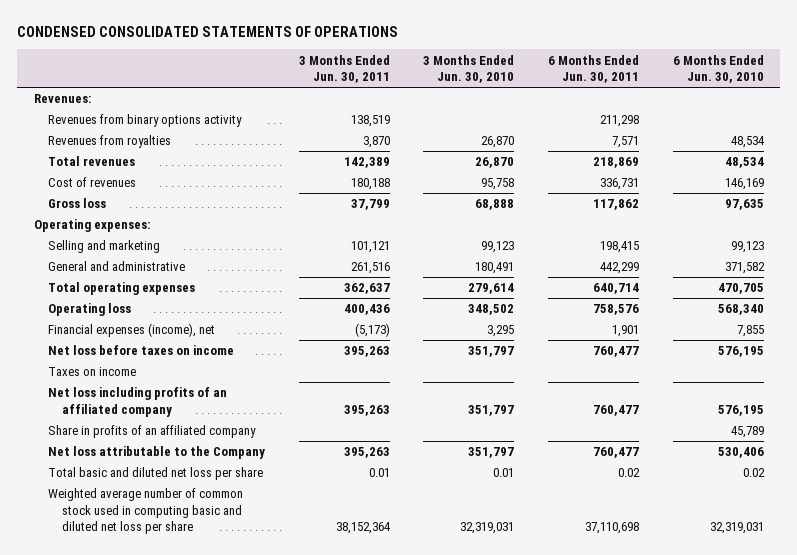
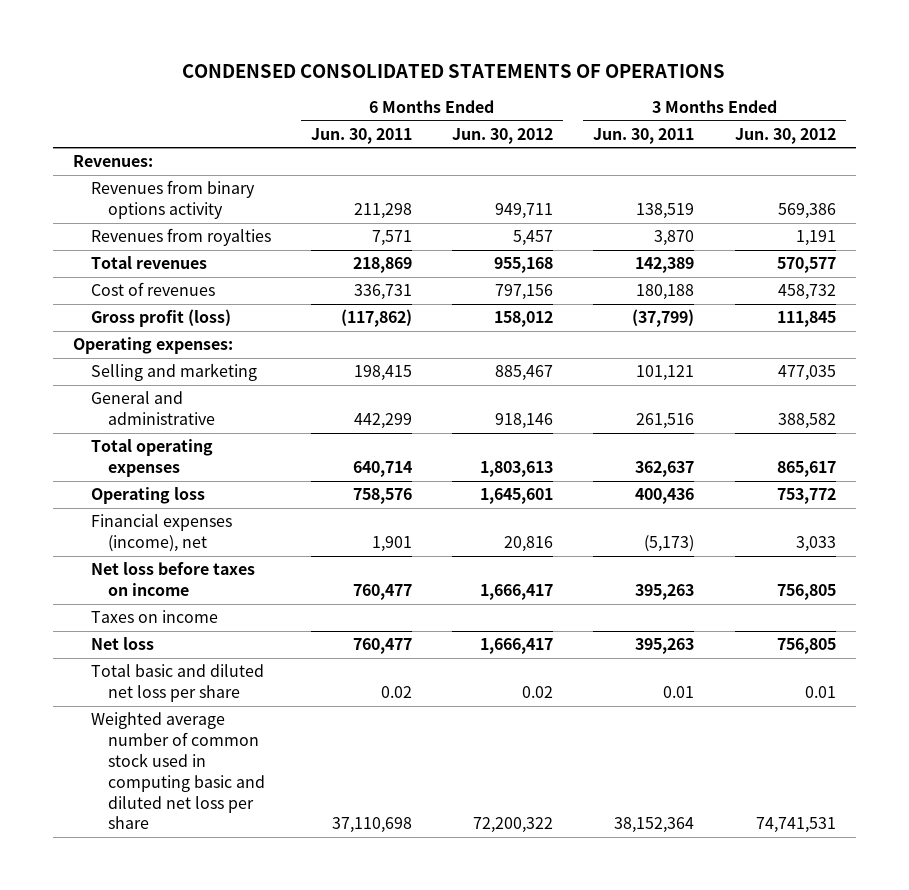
[423,54,515,84] 3 Months Ended Jun. 30, 2010 -> none
[672,54,764,84] 6 Months Ended Jun. 30, 2010 -> none
none -> [452,127,554,144] Jun. 30, 2012
none -> [734,127,836,144] Jun. 30, 2012
[47,198,106,209] Gross loss -> [90,309,231,328] Gross profit (loss)
[350,199,390,211] 37,799 -> [632,309,695,328] (37,799)
[592,199,639,211] 117,862 -> [340,309,412,328] (117,862)
[47,387,227,417] Net loss including profits of an affiliated company -> none
[47,425,256,439] Share in profits of an affiliated company -> none
[47,446,265,460] Net loss attributable to the Company -> [90,637,154,651] Net loss

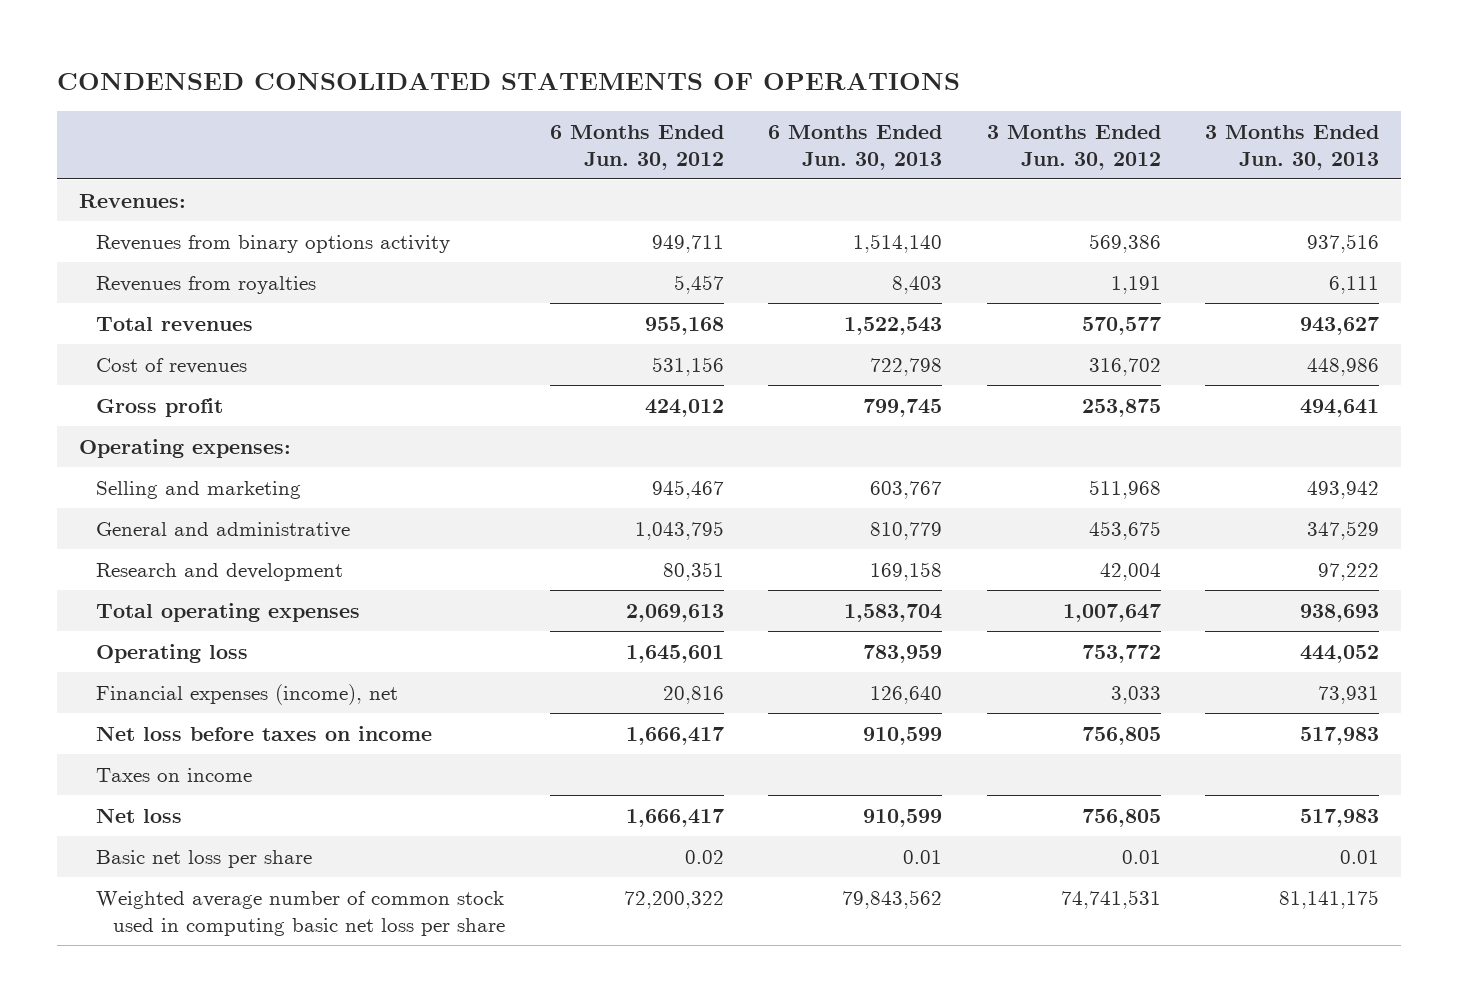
[310,127,412,144] Jun. 30, 2011 -> none
[593,127,695,144] Jun. 30, 2011 -> none
none -> [768,124,943,170] 6 Months Ended Jun. 30, 2013
none -> [1205,124,1380,170] 3 Months Ended Jun. 30, 2013
[495,284,554,301] 797,156 -> [651,356,724,376] 531,156
[777,284,836,301] 458,732 -> [1088,357,1161,376] 316,702
[90,309,231,328] Gross profit (loss) -> [96,397,224,417] Gross profit
[494,311,554,328] 158,012 -> [644,398,724,417] 424,012
[776,311,836,328] 111,845 -> [1081,398,1161,417] 253,875
[495,365,554,382] 885,467 -> [651,479,724,499] 945,467
[777,365,836,382] 477,035 -> [1088,479,1161,499] 511,968
[495,413,554,430] 918,146 -> [634,520,724,540] 1,043,795
[777,413,836,430] 388,582 -> [1088,520,1161,540] 453,675
none -> [96,562,344,581] Research and development
[480,461,554,478] 1,803,613 -> [625,603,724,622] 2,069,613
[776,461,836,478] 865,617 -> [1062,603,1161,622] 1,007,647
[90,664,264,703] Total basic and diluted net loss per share -> [96,849,313,868] Basic net loss per share
[90,712,266,830] Weighted average number of common stock used in computing basic and diluted net loss per share -> [96,890,506,936] Weighted average number of common stock used in computing basic net loss per share

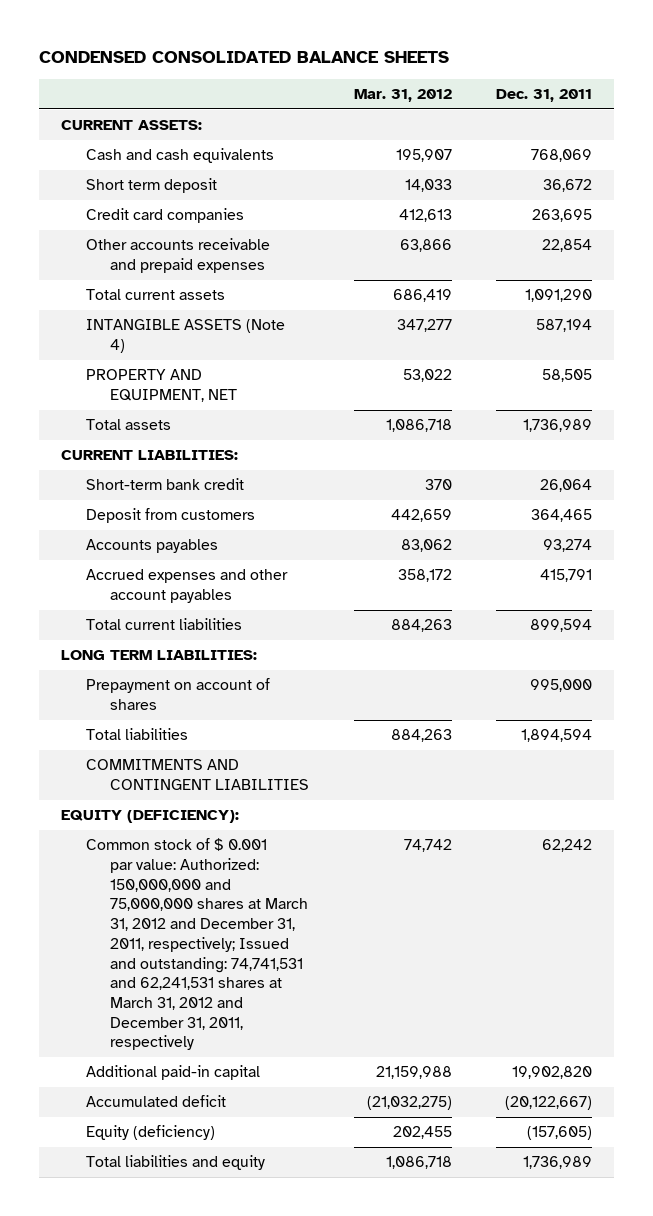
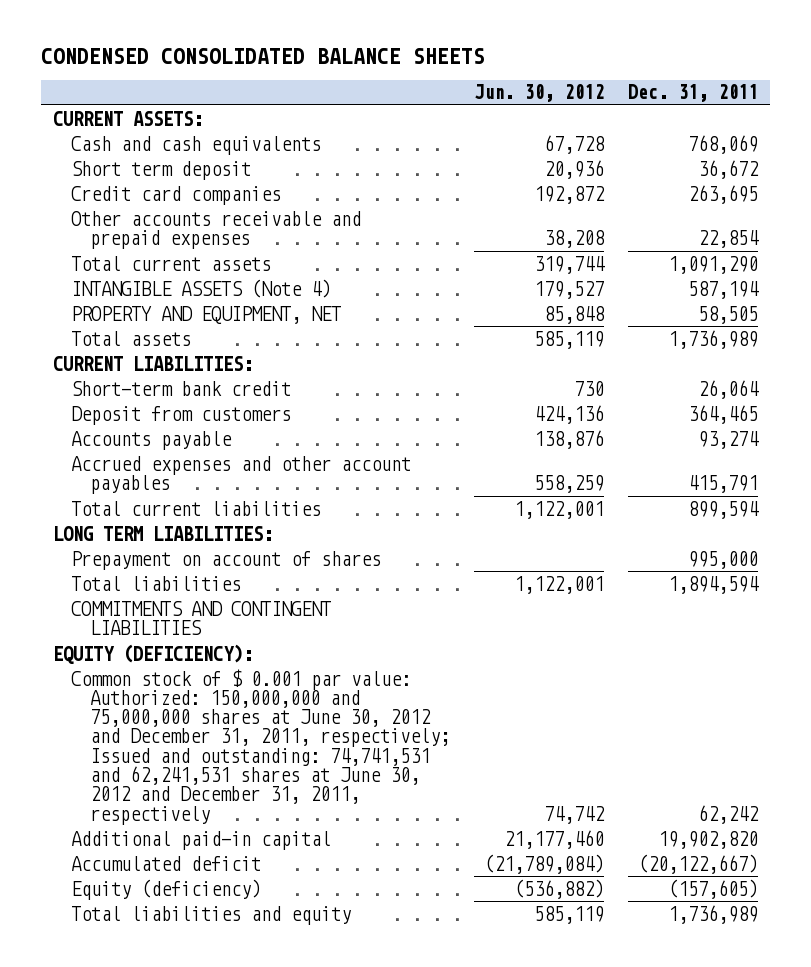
[353,88,452,102] Mar. 31, 2012 -> none
none -> [474,84,605,103] Jun. 30, 2012
[85,539,218,554] Accounts payables -> [71,430,233,450] Accounts payable
[85,838,309,1051] Common stock of $ 0.001 par value: Authorized: 150,000,000 and 75,000,000 shares at March 31, 2012 and December 31, 2011, respectively; Issued and outstanding: 74,741,531 and 62,241,531 shares at March 31, 2012 and December 31, 2011, respectively -> [71,668,451,825] Common stock of $ 0.001 par value: Authorized: 150,000,000 and 75,000,000 shares at June 30, 2012 and December 31, 2011, respectively; Issued and outstanding: 74,741,531 and 62,241,531 shares at June 30, 2012 and December 31, 2011, respectively

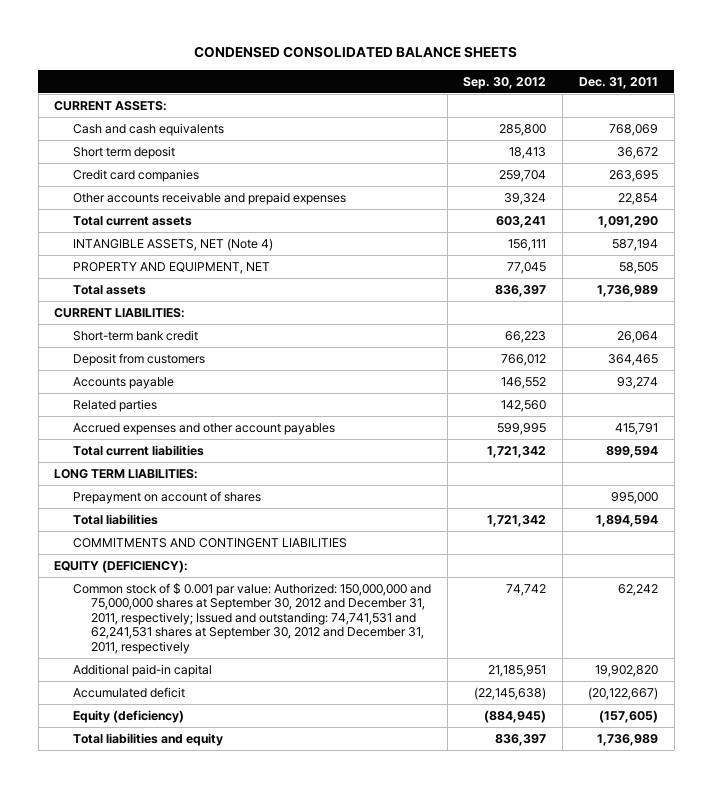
[474,84,605,103] Jun. 30, 2012 -> none
none -> [463,76,547,89] Sep. 30, 2012
[71,278,332,298] INTANGIBLE ASSETS (Note 4) -> [72,237,273,251] INTANGIBLE ASSETS, NET (Note 4)
none -> [72,398,157,412] Related parties
[71,668,451,825] Common stock of $ 0.001 par value: Authorized: 150,000,000 and 75,000,000 shares at June 30, 2012 and December 31, 2011, respectively; Issued and outstanding: 74,741,531 and 62,241,531 shares at June 30, 2012 and December 31, 2011, respectively -> [72,582,431,654] Common stock of $ 0.001 par value: Authorized: 150,000,000 and 75,000,000 shares at September 30, 2012 and December 31, 2011, respectively; Issued and outstanding: 74,741,531 and 62,241,531 shares at September 30, 2012 and December 31, 2011, respectively

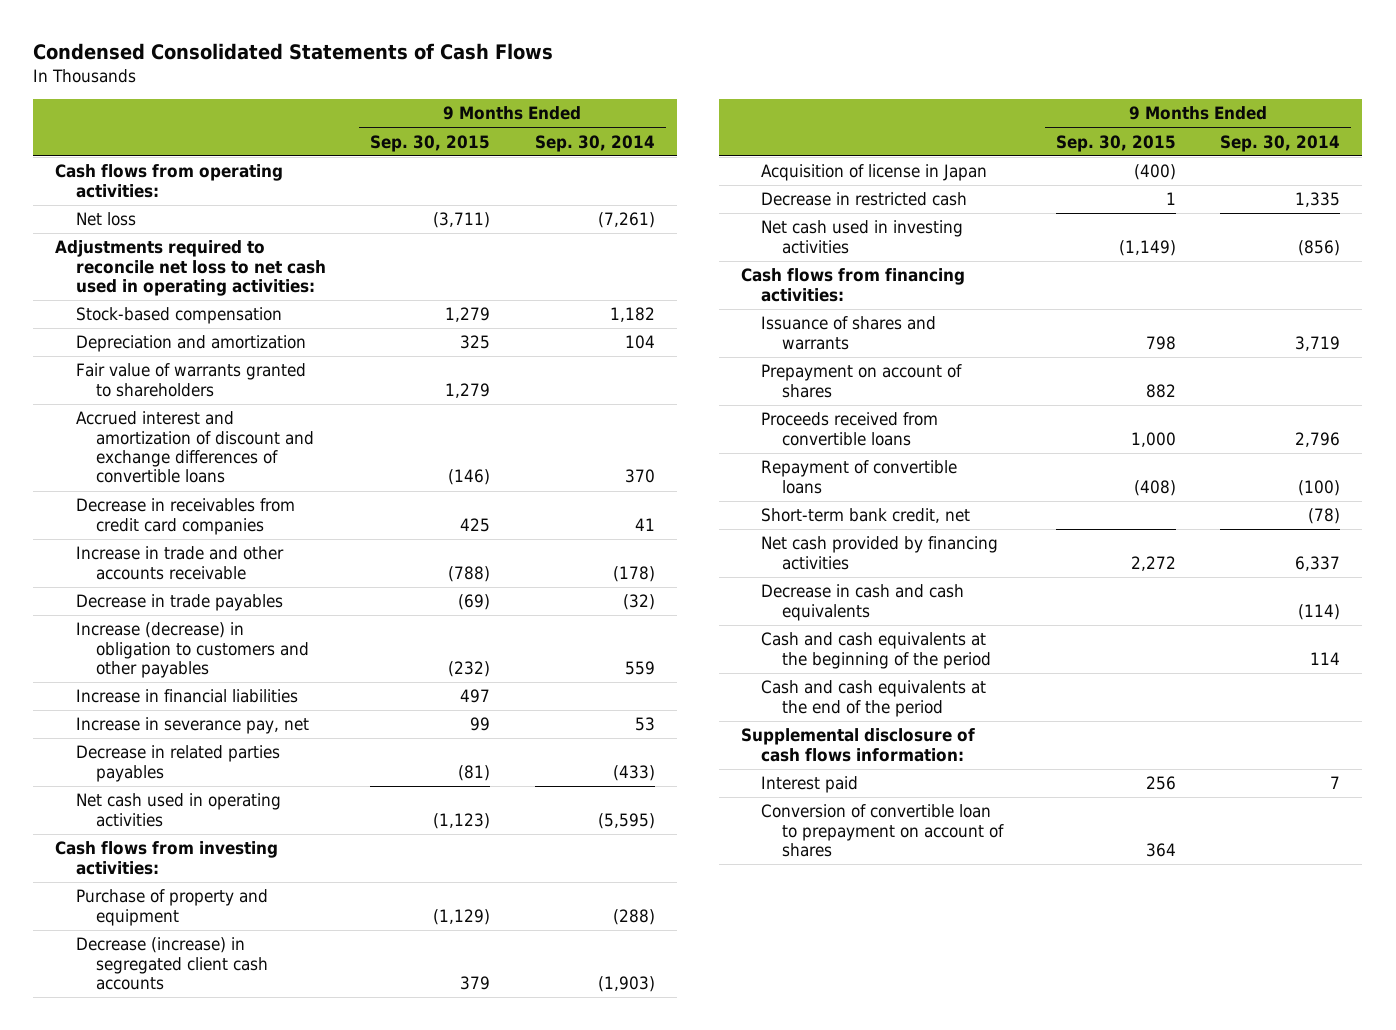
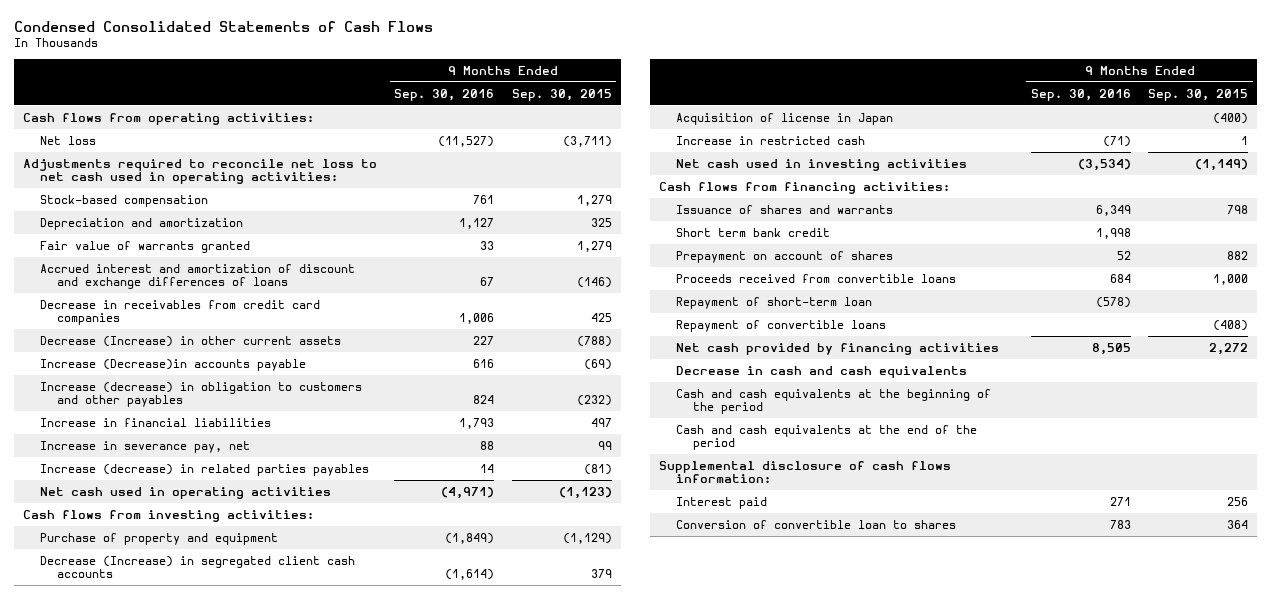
[534,134,655,152] Sep. 30, 2014 -> none
none -> [394,88,495,101] Sep. 30, 2016
[75,363,306,397] Fair value of warrants granted to shareholders -> [39,240,250,253] Fair value of warrants granted
[75,411,315,484] Accrued interest and amortization of discount and exchange differences of convertible loans -> [39,263,355,290] Accrued interest and amortization of discount and exchange differences of loans
[75,546,284,580] Increase in trade and other accounts receivable -> [39,335,341,347] Decrease (Increase) in other current assets
[75,594,283,612] Decrease in trade payables -> [39,358,306,371] Increase (Decrease)in accounts payable
[75,745,280,782] Decrease in related parties payables -> [39,463,369,476] Increase (decrease) in related parties payables
[75,937,269,991] Decrease (increase) in segregated client cash accounts -> [39,555,355,579] Decrease (Increase) in segregated client cash accounts
[761,192,968,207] Decrease in restricted cash -> [676,135,866,145] Increase in restricted cash
none -> [676,227,831,237] Short term bank credit
none -> [676,296,873,309] Repayment of short-term loan
[761,508,971,524] Short-term bank credit, net -> none
[761,804,1004,858] Conversion of convertible loan to prepayment on account of shares -> [676,519,957,529] Conversion of convertible loan to shares

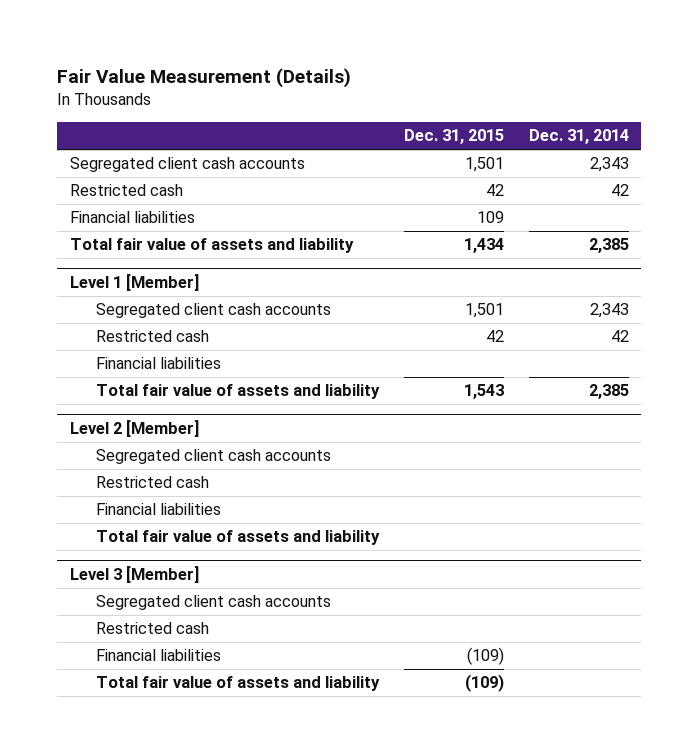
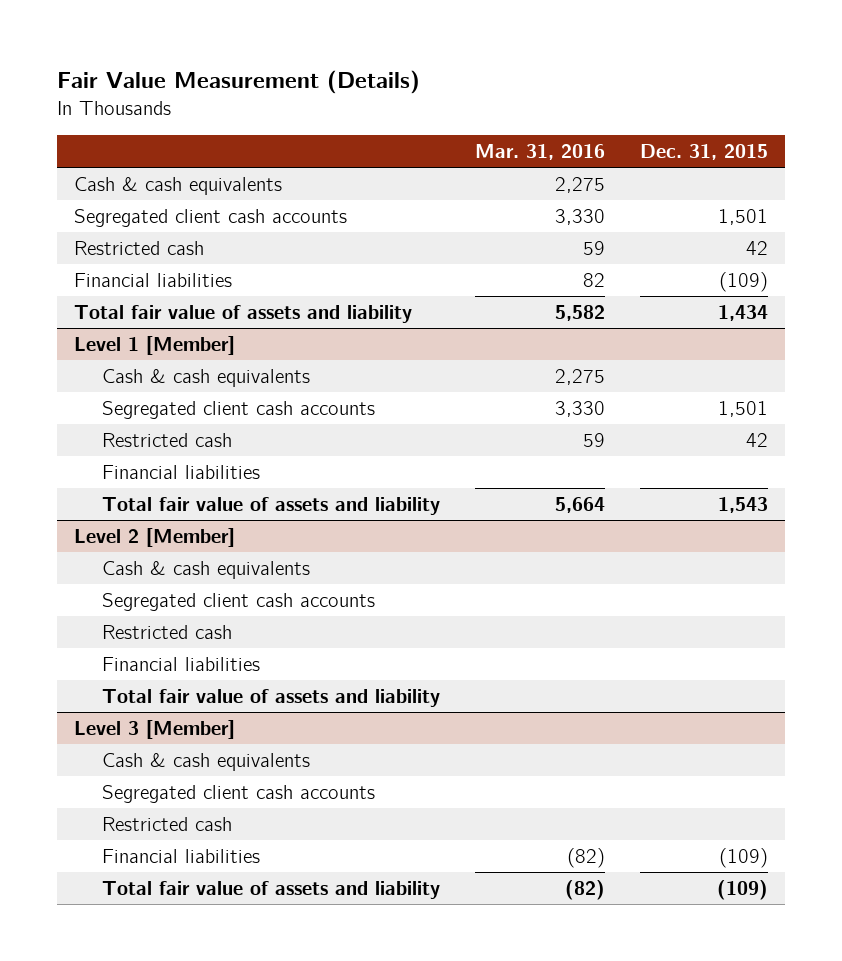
[528,129,629,145] Dec. 31, 2014 -> none
none -> [474,144,605,161] Mar. 31, 2016
none -> [74,176,283,195] Cash & cash equivalents
[476,211,504,224] 109 -> [718,271,768,292] (109)
none -> [102,368,311,387] Cash & cash equivalents
none -> [102,560,311,579] Cash & cash equivalents
none -> [102,752,311,771] Cash & cash equivalents

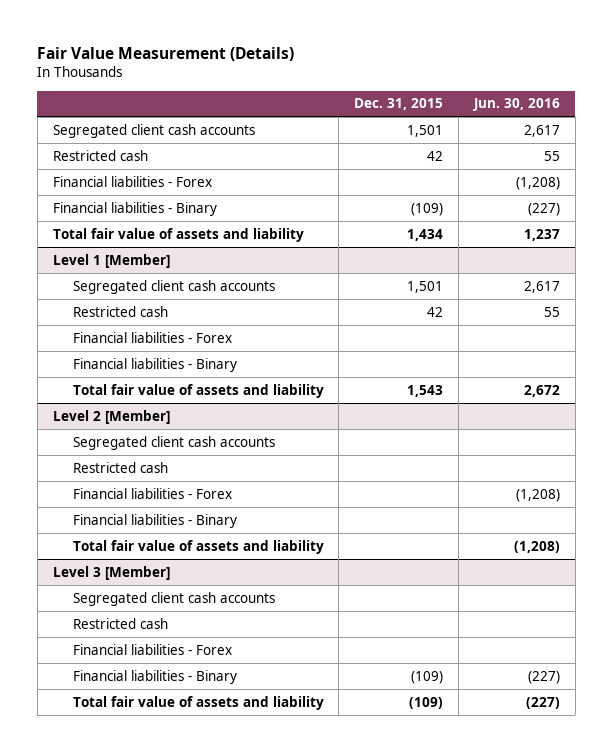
[474,144,605,161] Mar. 31, 2016 -> none
none -> [472,98,560,112] Jun. 30, 2016
[74,176,283,195] Cash & cash equivalents -> none
none -> [52,175,212,187] Financial liabilities - Forex
[74,272,233,287] Financial liabilities -> [52,201,217,216] Financial liabilities - Binary
[102,368,311,387] Cash & cash equivalents -> none
none -> [72,331,232,343] Financial liabilities - Forex
[102,464,261,479] Financial liabilities -> [72,357,237,372] Financial liabilities - Binary
[102,560,311,579] Cash & cash equivalents -> none
none -> [72,487,232,499] Financial liabilities - Forex
[102,656,261,671] Financial liabilities -> [72,513,237,528] Financial liabilities - Binary
[102,752,311,771] Cash & cash equivalents -> none
none -> [72,643,232,655] Financial liabilities - Forex
[102,848,261,863] Financial liabilities -> [72,669,237,684] Financial liabilities - Binary

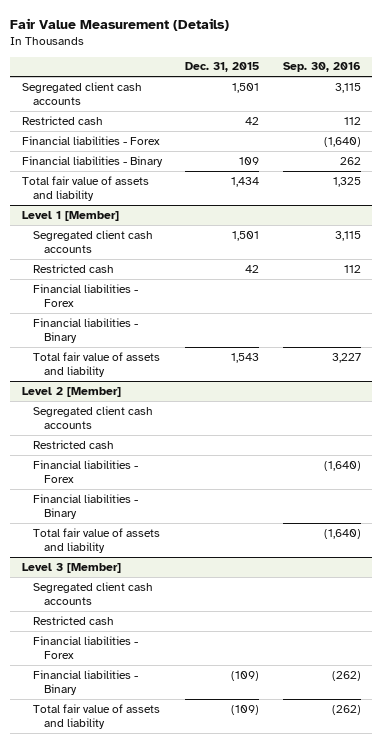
[472,98,560,112] Jun. 30, 2016 -> none
none -> [282,62,361,73] Sep. 30, 2016
[411,202,444,216] (109) -> [239,156,260,165] 109

